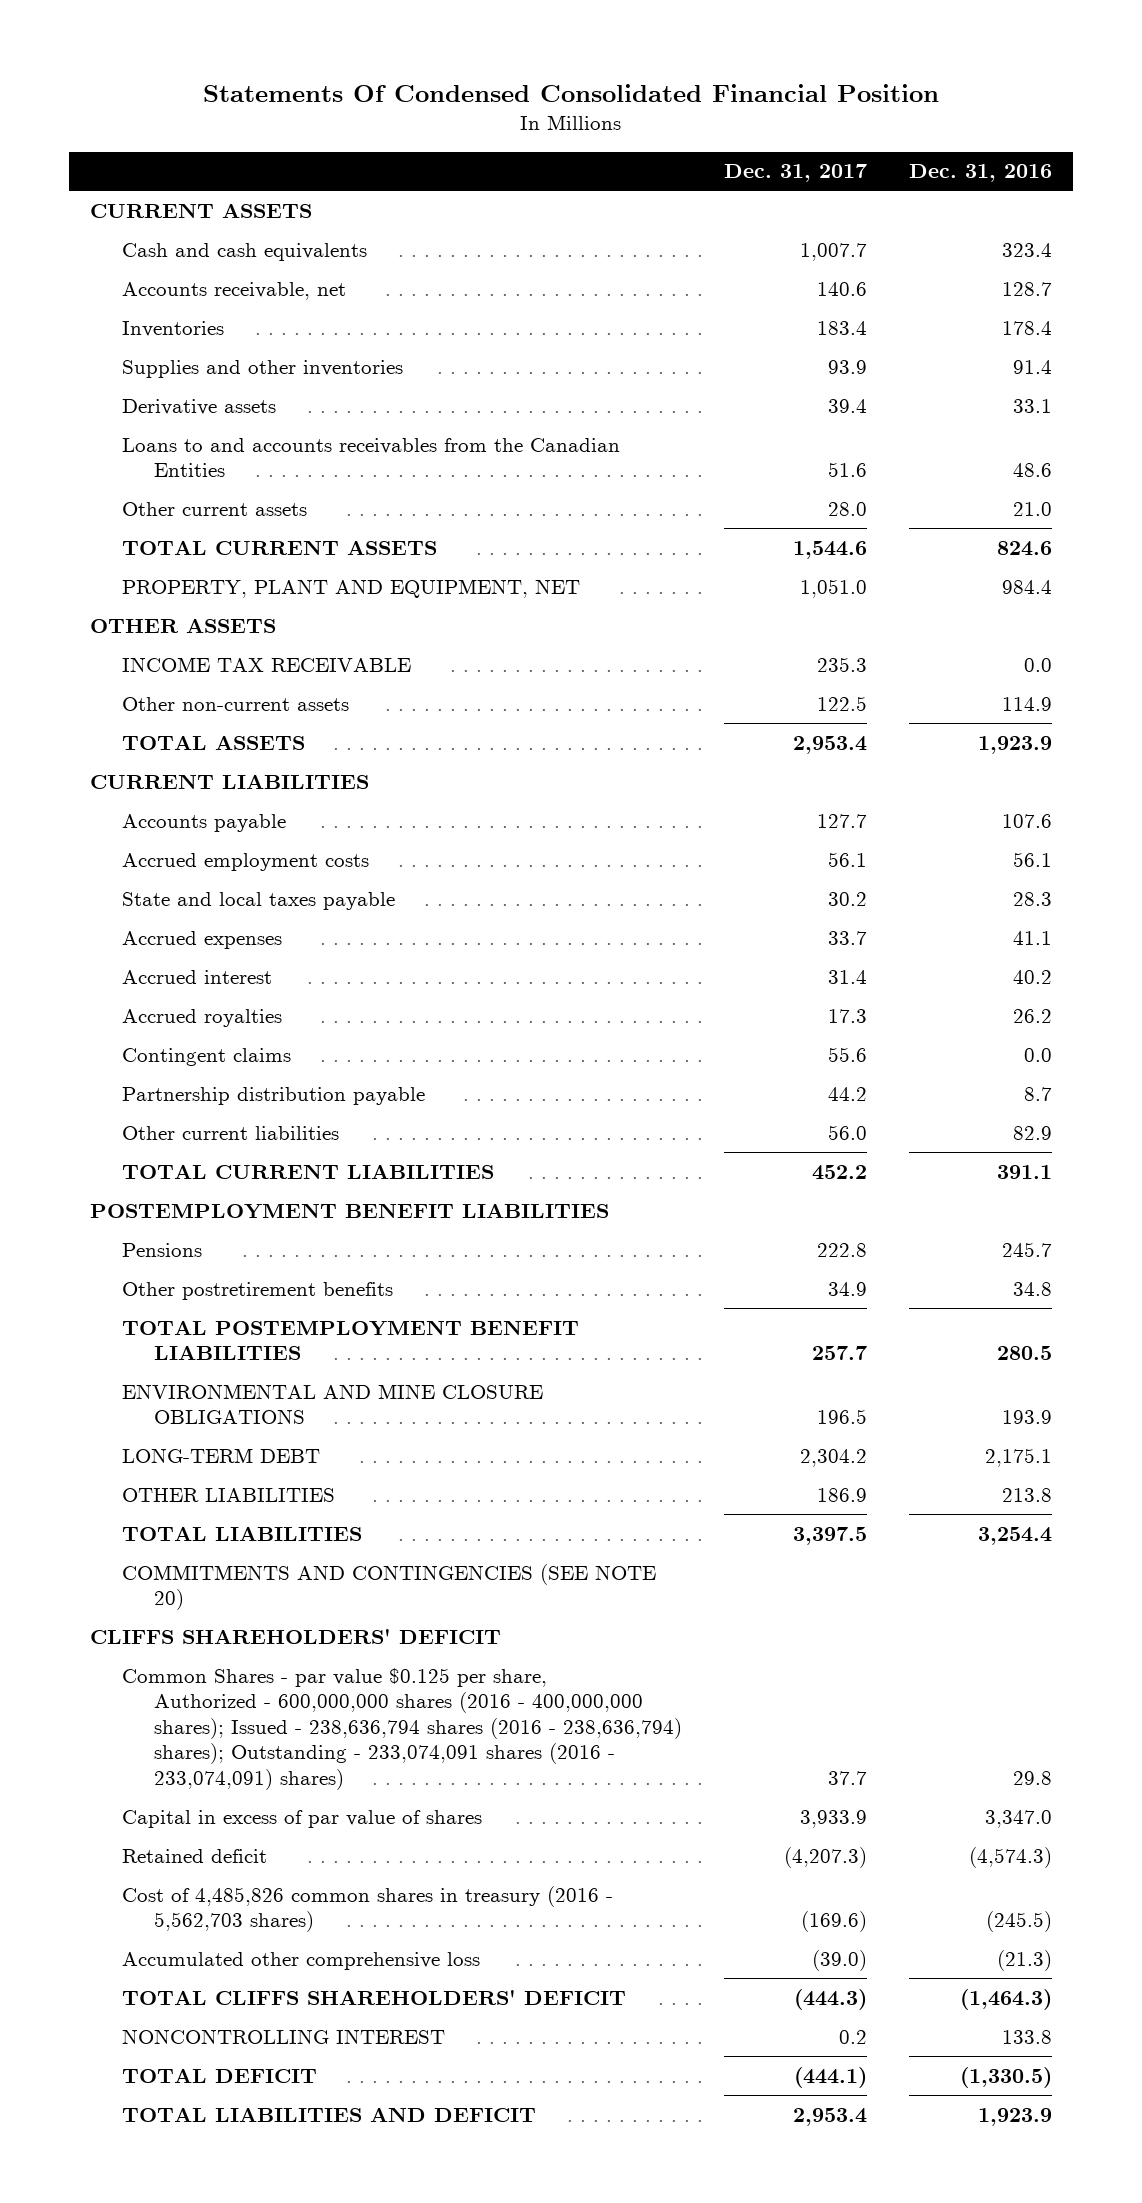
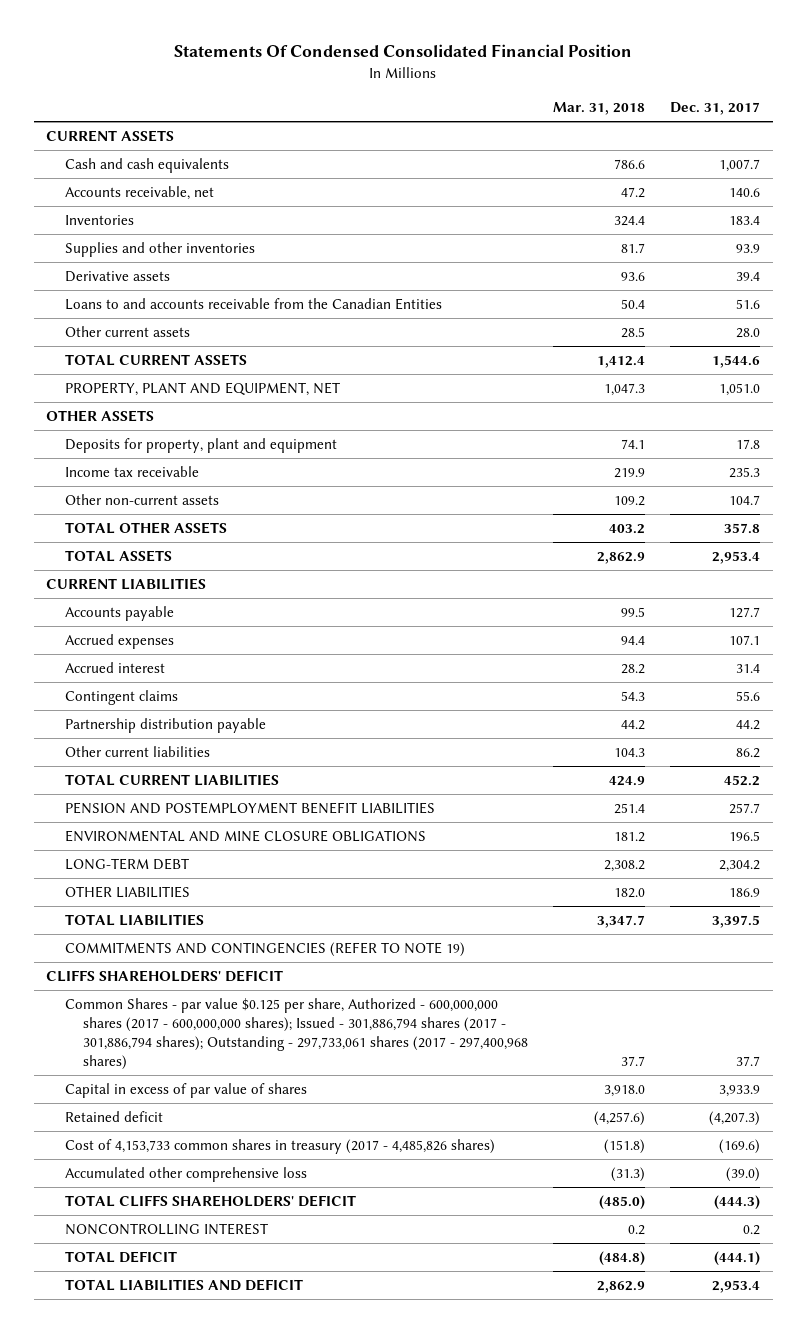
[909,164,1053,183] Dec. 31, 2016 -> none
none -> [552,101,645,115] Mar. 31, 2018
[122,437,621,478] Loans to and accounts receivables from the Canadian Entities -> [64,298,442,311] Loans to and accounts receivable from the Canadian Entities
none -> [64,438,337,454] Deposits for property, plant and equipment
[122,656,412,672] INCOME TAX RECEIVABLE -> [64,466,199,478] Income tax receivable
[817,695,868,711] 122.5 -> [728,495,760,506] 104.7
none -> [64,522,227,535] TOTAL OTHER ASSETS
[122,852,370,871] Accrued employment costs -> none
[122,891,396,910] State and local taxes payable -> none
[828,930,868,945] 33.7 -> [728,635,760,646] 107.1
[122,1008,283,1027] Accrued royalties -> none
[828,1124,868,1140] 56.0 -> [735,748,760,759] 86.2
[89,1202,609,1219] POSTEMPLOYMENT BENEFIT LIABILITIES -> none
[122,1242,203,1257] Pensions -> none
[122,1281,394,1300] Other postretirement benefits -> none
[122,1319,580,1361] TOTAL POSTEMPLOYMENT BENEFIT LIABILITIES -> [64,802,435,815] PENSION AND POSTEMPLOYMENT BENEFIT LIABILITIES
[122,1563,657,1611] COMMITMENTS AND CONTINGENCIES (SEE NOTE 20) -> [64,942,465,958] COMMITMENTS AND CONTINGENCIES (REFER TO NOTE 19)
[122,1667,683,1790] Common Shares - par value $0.125 per share, Authorized - 600,000,000 shares (2016 - 400,000,000 shares); Issued - 238,636,794 shares (2016 - 238,636,794) shares); Outstanding - 233,074,091 shares (2016 - 233,074,091) shares) -> [64,998,528,1071] Common Shares - par value $0.125 per share, Authorized - 600,000,000 shares (2017 - 600,000,000 shares); Issued - 301,886,794 shares (2017 - 301,886,794 shares); Outstanding - 297,733,061 shares (2017 - 297,400,968 shares)
[122,1885,614,1933] Cost of 4,485,826 common shares in treasury (2016 - 5,562,703 shares) -> [64,1139,495,1155] Cost of 4,153,733 common shares in treasury (2017 - 4,485,826 shares)

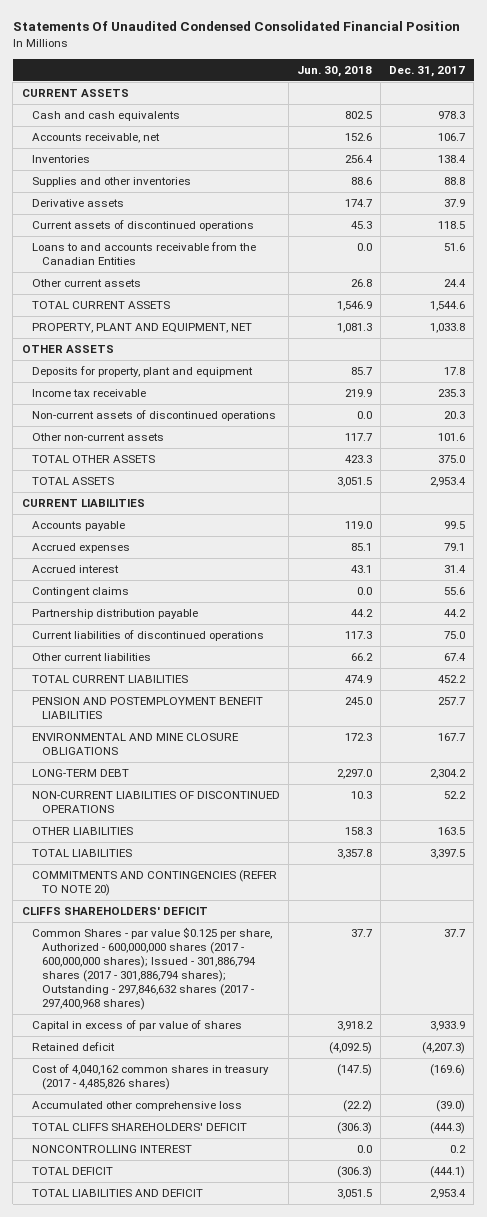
[174,44,633,58] Statements Of Condensed Consolidated Financial Position -> [12,21,460,32] Statements Of Unaudited Condensed Consolidated Financial Position
[552,101,645,115] Mar. 31, 2018 -> none
none -> [296,65,372,77] Jun. 30, 2018
[718,159,760,173] 1,007.7 -> [438,111,466,120] 978.3
[728,188,760,198] 140.6 -> [438,133,466,142] 106.7
[728,216,760,226] 183.4 -> [438,155,467,164] 138.4
[735,244,760,254] 93.9 -> [444,177,466,186] 88.8
[735,272,760,282] 39.4 -> [444,199,466,208] 37.9
none -> [31,220,254,232] Current assets of discontinued operations
[735,328,760,339] 28.0 -> [444,279,467,288] 24.4
[718,383,760,397] 1,051.0 -> [430,323,466,334] 1,033.8
none -> [31,410,276,422] Non-current assets of discontinued operations
[728,495,760,506] 104.7 -> [438,433,466,442] 101.6
[723,523,760,535] 357.8 -> [438,455,466,464] 375.0
[728,607,760,619] 127.7 -> [444,521,466,530] 99.5
[728,635,760,646] 107.1 -> [444,543,466,552] 79.1
none -> [31,630,264,642] Current liabilities of discontinued operations
[735,748,760,759] 86.2 -> [444,653,467,662] 67.4
[728,831,760,842] 196.5 -> [438,733,466,742] 167.7
none -> [31,791,280,814] NON-CURRENT LIABILITIES OF DISCONTINUED OPERATIONS
[728,888,760,898] 186.9 -> [438,827,466,836] 163.5
[64,942,465,958] COMMITMENTS AND CONTINGENCIES (REFER TO NOTE 19) -> [31,870,277,897] COMMITMENTS AND CONTINGENCIES (REFER TO NOTE 20)
[64,998,528,1071] Common Shares - par value $0.125 per share, Authorized - 600,000,000 shares (2017 - 600,000,000 shares); Issued - 301,886,794 shares (2017 - 301,886,794 shares); Outstanding - 297,733,061 shares (2017 - 297,400,968 shares) -> [31,927,272,1011] Common Shares - par value $0.125 per share, Authorized - 600,000,000 shares (2017 - 600,000,000 shares); Issued - 301,886,794 shares (2017 - 301,886,794 shares); Outstanding - 297,846,632 shares (2017 - 297,400,968 shares)
[64,1139,495,1155] Cost of 4,153,733 common shares in treasury (2017 - 4,485,826 shares) -> [31,1064,269,1091] Cost of 4,040,162 common shares in treasury (2017 - 4,485,826 shares)

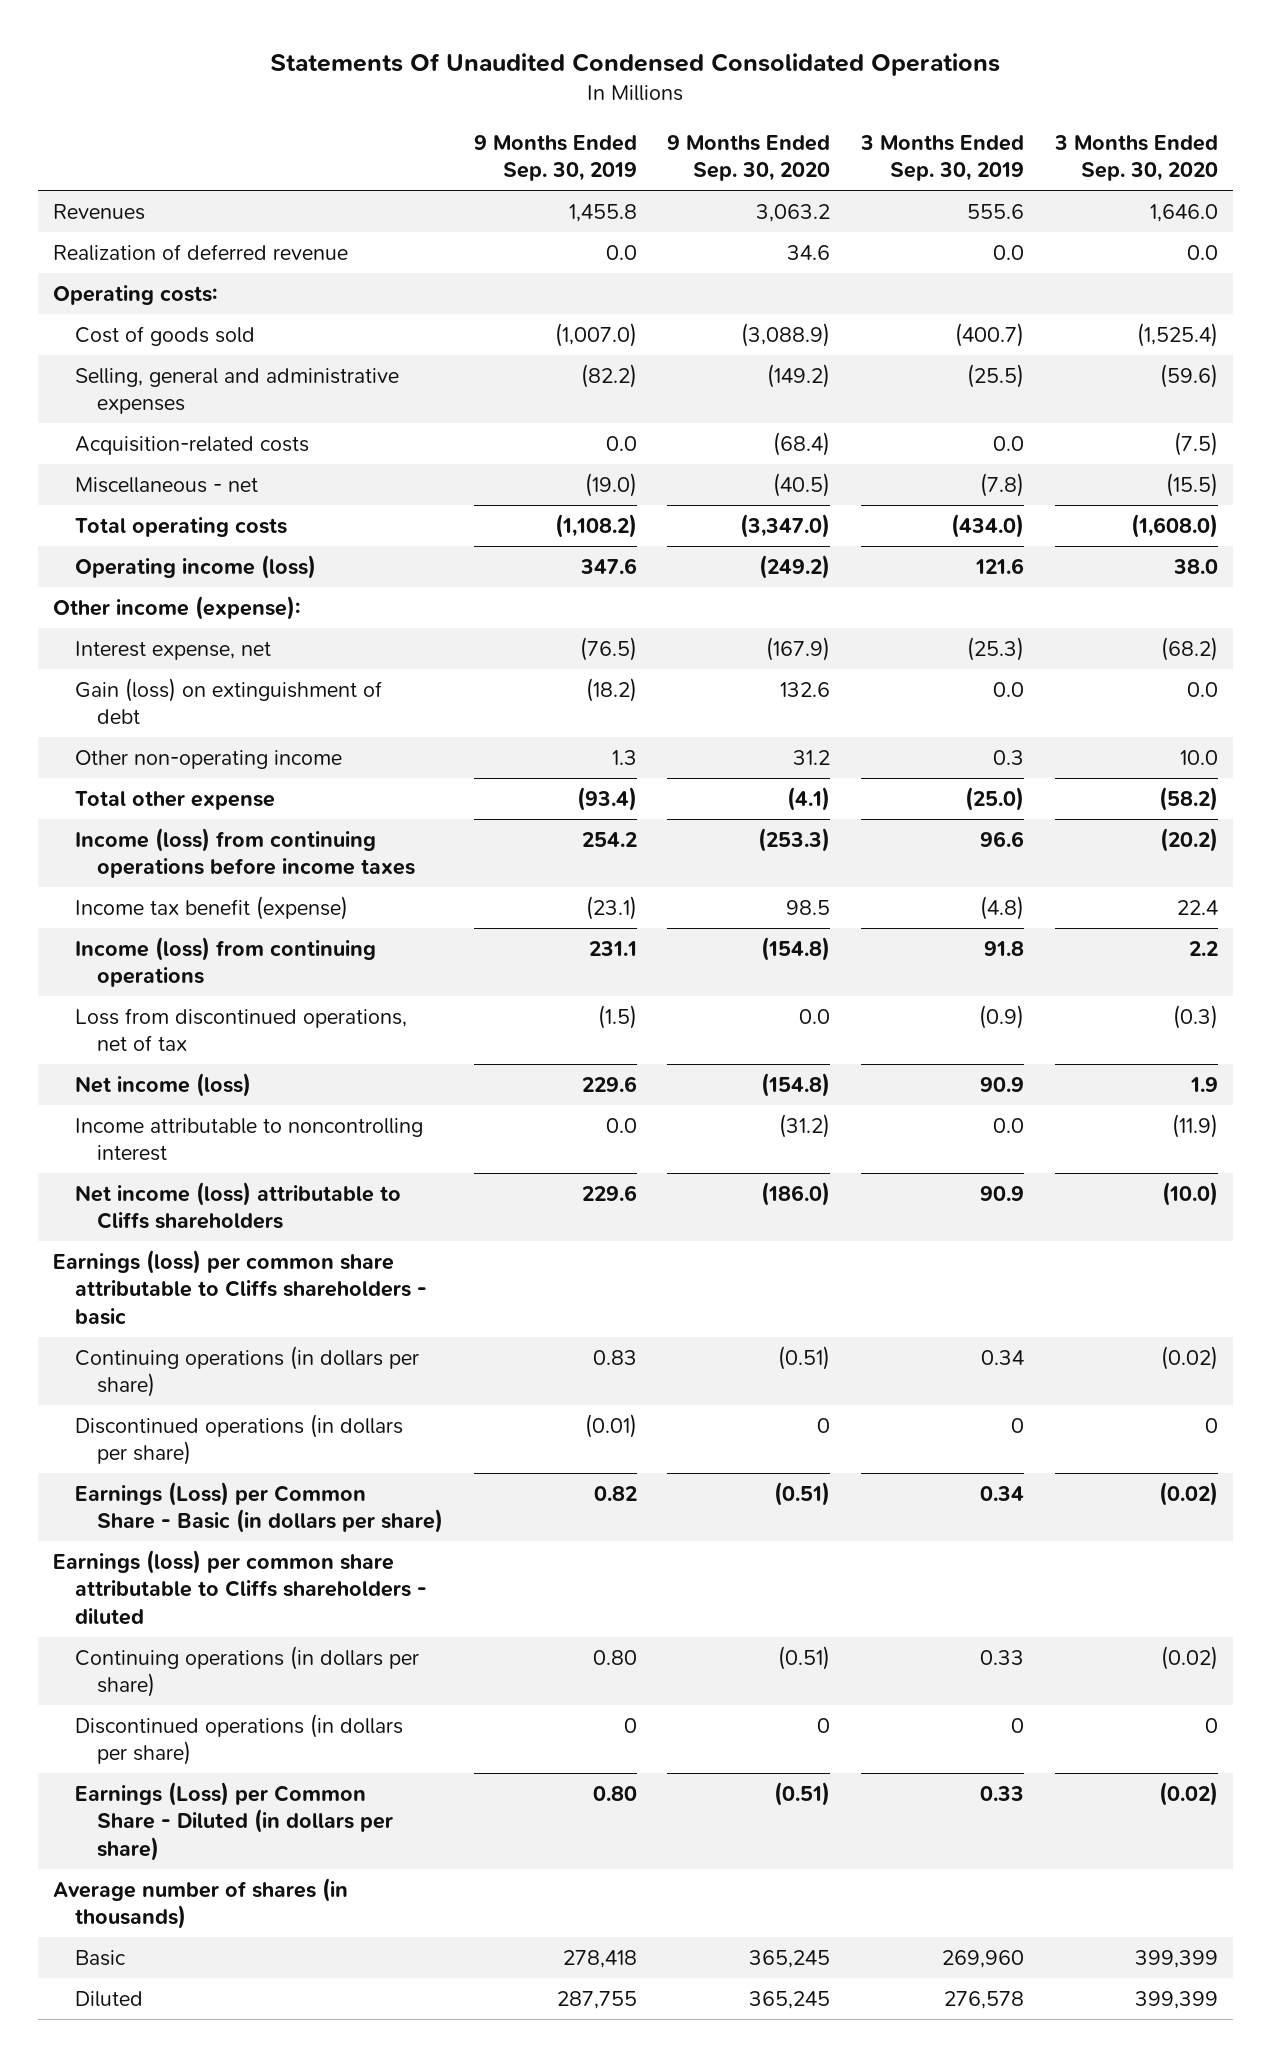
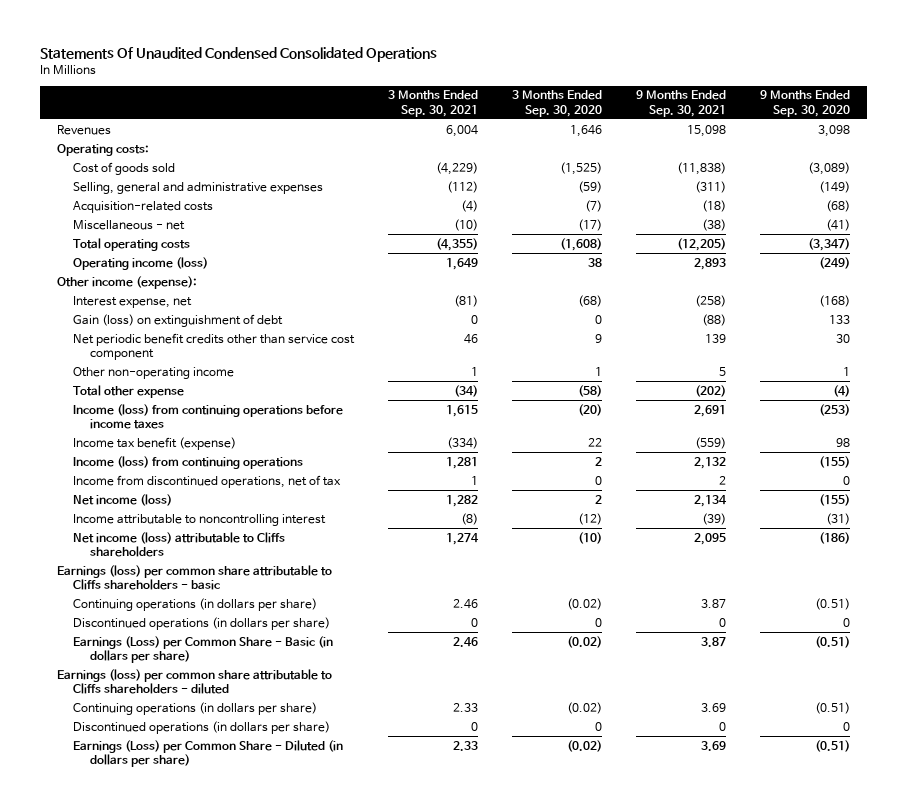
[473,134,637,182] 9 Months Ended Sep. 30, 2019 -> none
[859,134,1024,182] 3 Months Ended Sep. 30, 2019 -> none
none -> [388,90,479,117] 3 Months Ended Sep. 30, 2021
none -> [636,90,727,117] 9 Months Ended Sep. 30, 2021
[53,243,349,261] Realization of deferred revenue -> none
[756,203,831,222] 3,063.2 -> [818,124,851,137] 3,098
[1149,203,1218,222] 1,646.0 -> [570,124,603,137] 1,646
[741,322,831,347] (3,088.9) -> [808,161,851,175] (3,089)
[1136,322,1218,347] (1,525.4) -> [560,161,603,175] (1,525)
[767,363,831,388] (149.2) -> [819,180,851,193] (149)
[1159,363,1218,388] (59.6) -> [578,180,603,193] (59)
[773,431,831,456] (68.4) -> [826,199,851,212] (68)
[1173,431,1218,456] (7.5) -> [585,199,603,212] (7)
[773,472,831,497] (40.5) -> [826,218,851,231] (41)
[1165,472,1218,497] (15.5) -> [578,218,603,231] (17)
[740,513,831,538] (3,347.0) -> [808,237,851,251] (3,347)
[1130,513,1218,538] (1,608.0) -> [560,237,603,251] (1,608)
[759,554,831,579] (249.2) -> [819,256,851,269] (249)
[1172,558,1218,574] 38.0 -> [588,257,603,267] 38
[766,636,831,661] (167.9) -> [819,294,851,307] (168)
[1160,636,1218,661] (68.2) -> [578,294,603,307] (68)
[780,681,831,697] 132.6 -> [829,314,851,324] 133
[1186,681,1218,697] 0.0 -> [595,314,603,324] 0
none -> [73,332,356,360] Net periodic benefit credits other than service cost component
[793,749,831,765] 31.2 -> [843,366,851,376] 1
[1179,749,1218,765] 10.0 -> [595,366,603,376] 1
[787,786,831,811] (4.1) -> [833,384,851,397] (4)
[1158,786,1218,811] (58.2) -> [578,384,603,397] (58)
[758,827,831,852] (253.3) -> [819,403,851,416] (253)
[1159,827,1218,852] (20.2) -> [578,403,603,416] (20)
[786,899,831,915] 98.5 -> [836,437,851,447] 98
[1176,899,1218,915] 22.4 -> [588,437,603,447] 22
[761,936,831,961] (154.8) -> [819,455,851,468] (155)
[1188,940,1218,956] 2.2 -> [595,456,603,466] 2
[74,1007,407,1052] Loss from discontinued operations, net of tax -> [73,474,342,488] Income from discontinued operations, net of tax
[799,1008,831,1024] 0.0 -> [843,475,851,485] 0
[1172,1004,1218,1029] (0.3) -> [595,475,603,485] 0
[761,1072,831,1097] (154.8) -> [819,493,851,506] (155)
[1189,1076,1218,1092] 1.9 -> [595,494,603,504] 2
[779,1113,831,1138] (31.2) -> [826,512,851,525] (31)
[1171,1113,1218,1138] (11.9) -> [578,512,603,525] (12)
[761,1181,831,1206] (186.0) -> [819,531,851,544] (186)
[1161,1181,1218,1206] (10.0) -> [578,531,603,544] (10)
[53,1877,349,1930] Average number of shares (in thousands) -> none
[74,1949,126,1966] Basic -> none
[74,1990,143,2007] Diluted -> none

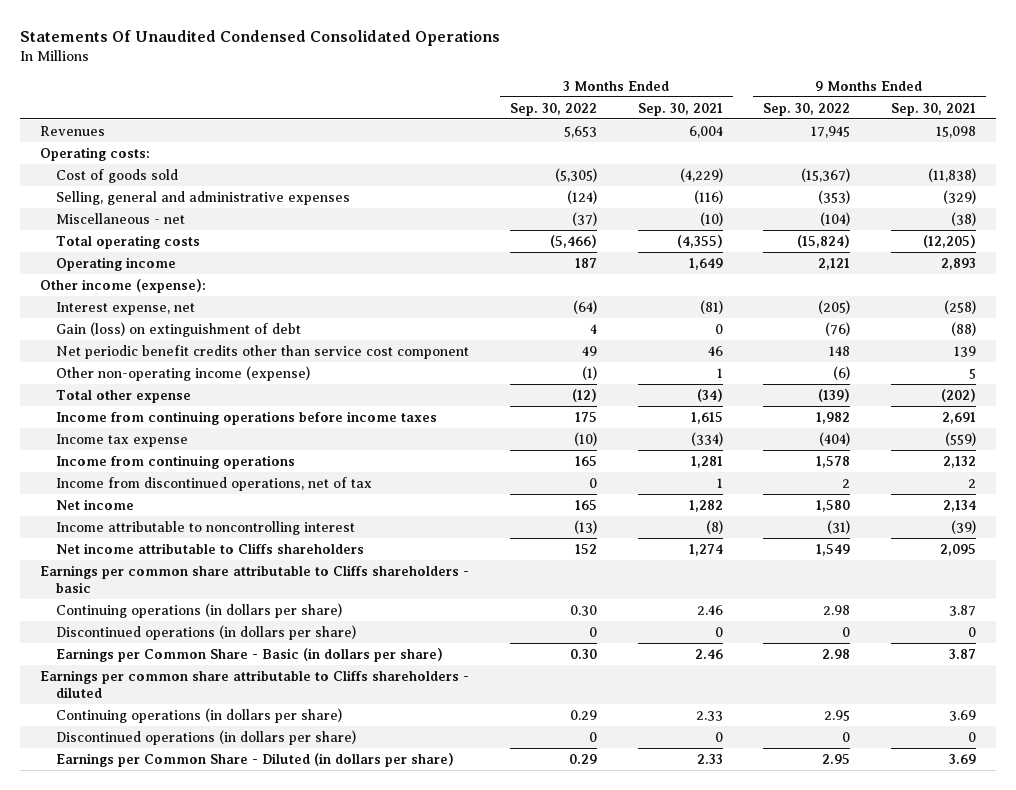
[512,90,603,117] 3 Months Ended Sep. 30, 2020 -> none
[760,90,851,117] 9 Months Ended Sep. 30, 2020 -> none
none -> [510,102,598,116] Sep. 30, 2022
none -> [763,102,851,116] Sep. 30, 2022
[73,200,214,213] Acquisition-related costs -> none
[447,180,479,193] (112) -> [693,189,723,204] (116)
[695,180,727,193] (311) -> [942,189,976,204] (329)
[73,256,209,270] Operating income (loss) -> [56,256,177,271] Operating income
[73,366,235,379] Other non-operating income -> [56,365,311,381] Other non-operating income (expense)
[73,403,344,429] Income (loss) from continuing operations before income taxes -> [56,410,438,425] Income from continuing operations before income taxes
[73,436,237,450] Income tax benefit (expense) -> [56,433,189,447] Income tax expense
[73,455,304,469] Income (loss) from continuing operations -> [56,454,296,469] Income from continuing operations
[73,493,173,506] Net income (loss) -> [56,498,135,510] Net income
[73,531,286,557] Net income (loss) attributable to Cliffs shareholders -> [56,542,365,554] Net income attributable to Cliffs shareholders
[57,564,333,590] Earnings (loss) per common share attributable to Cliffs shareholders - basic -> [40,564,470,593] Earnings per common share attributable to Cliffs shareholders - basic
[73,635,334,663] Earnings (Loss) per Common Share - Basic (in dollars per share) -> [56,647,444,662] Earnings per Common Share - Basic (in dollars per share)
[57,668,333,694] Earnings (loss) per common share attributable to Cliffs shareholders - diluted -> [40,669,470,698] Earnings per common share attributable to Cliffs shareholders - diluted
[73,739,344,767] Earnings (Loss) per Common Share - Diluted (in dollars per share) -> [56,752,455,767] Earnings per Common Share - Diluted (in dollars per share)

